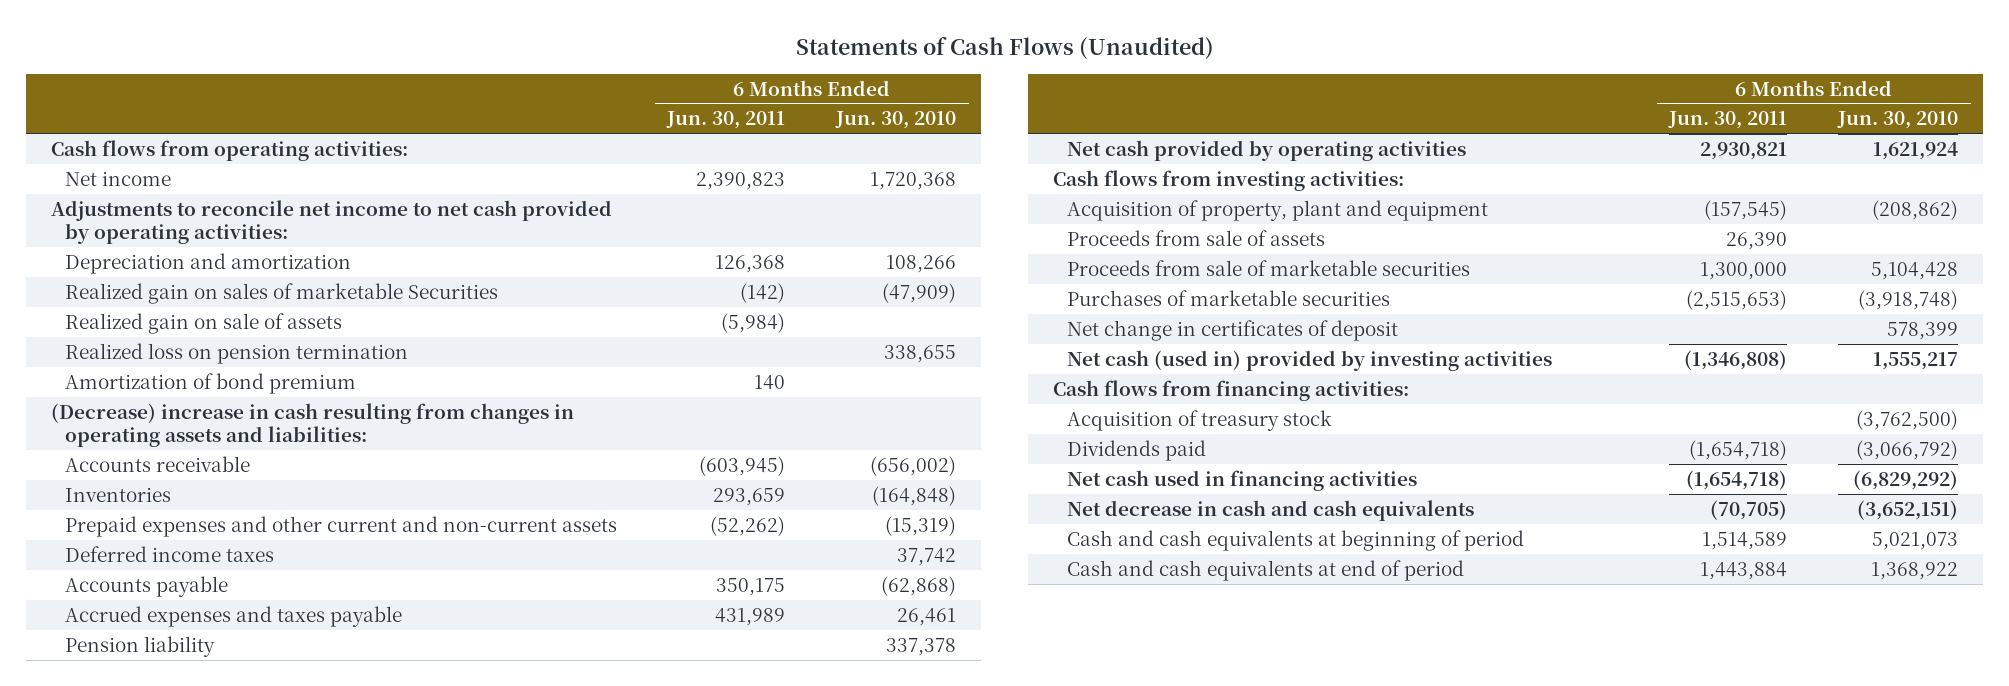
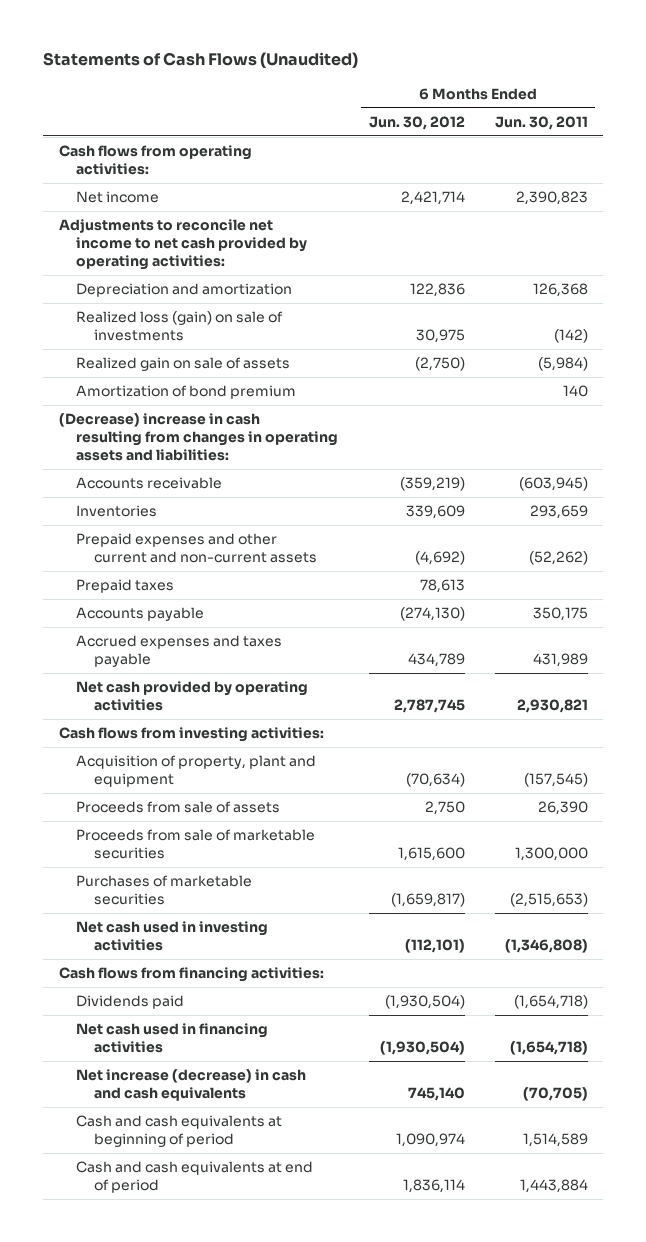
[834,111,956,130] Jun. 30, 2010 -> none
none -> [368,115,465,130] Jun. 30, 2012
[64,282,498,304] Realized gain on sales of marketable Securities -> [76,311,284,342] Realized loss (gain) on sale of investments
[64,342,408,364] Realized loss on pension termination -> none
[64,545,274,562] Deferred income taxes -> none
none -> [76,579,175,594] Prepaid taxes
[64,635,215,657] Pension liability -> none
[1066,319,1398,341] Net change in certificates of deposit -> none
[1066,349,1552,371] Net cash (used in) provided by investing activities -> [76,921,269,952] Net cash used in investing activities
[1066,409,1332,431] Acquisition of treasury stock -> none
[1066,499,1474,521] Net decrease in cash and cash equivalents -> [76,1069,307,1102] Net increase (decrease) in cash and cash equivalents

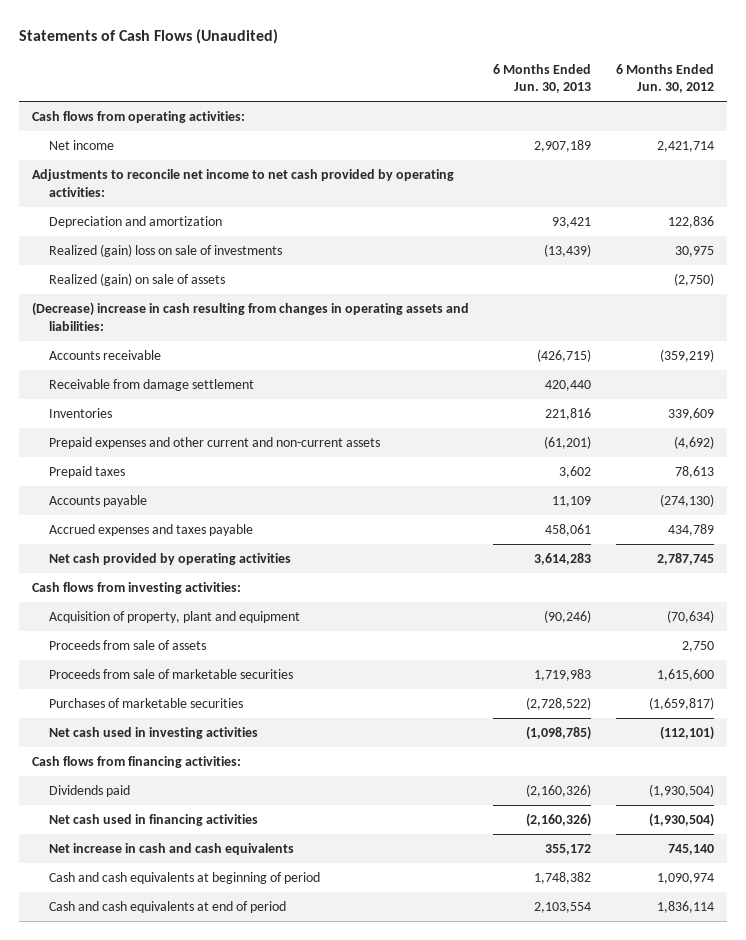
[494,115,588,130] Jun. 30, 2011 -> none
none -> [493,63,592,94] 6 Months Ended Jun. 30, 2013
[76,385,297,400] Amortization of bond premium -> none
[76,311,284,342] Realized loss (gain) on sale of investments -> [49,243,283,257] Realized (gain) loss on sale of investments
[76,357,291,372] Realized gain on sale of assets -> [49,272,226,286] Realized (gain) on sale of assets
none -> [49,378,255,391] Receivable from damage settlement
[76,1069,307,1102] Net increase (decrease) in cash and cash equivalents -> [49,842,295,855] Net increase in cash and cash equivalents

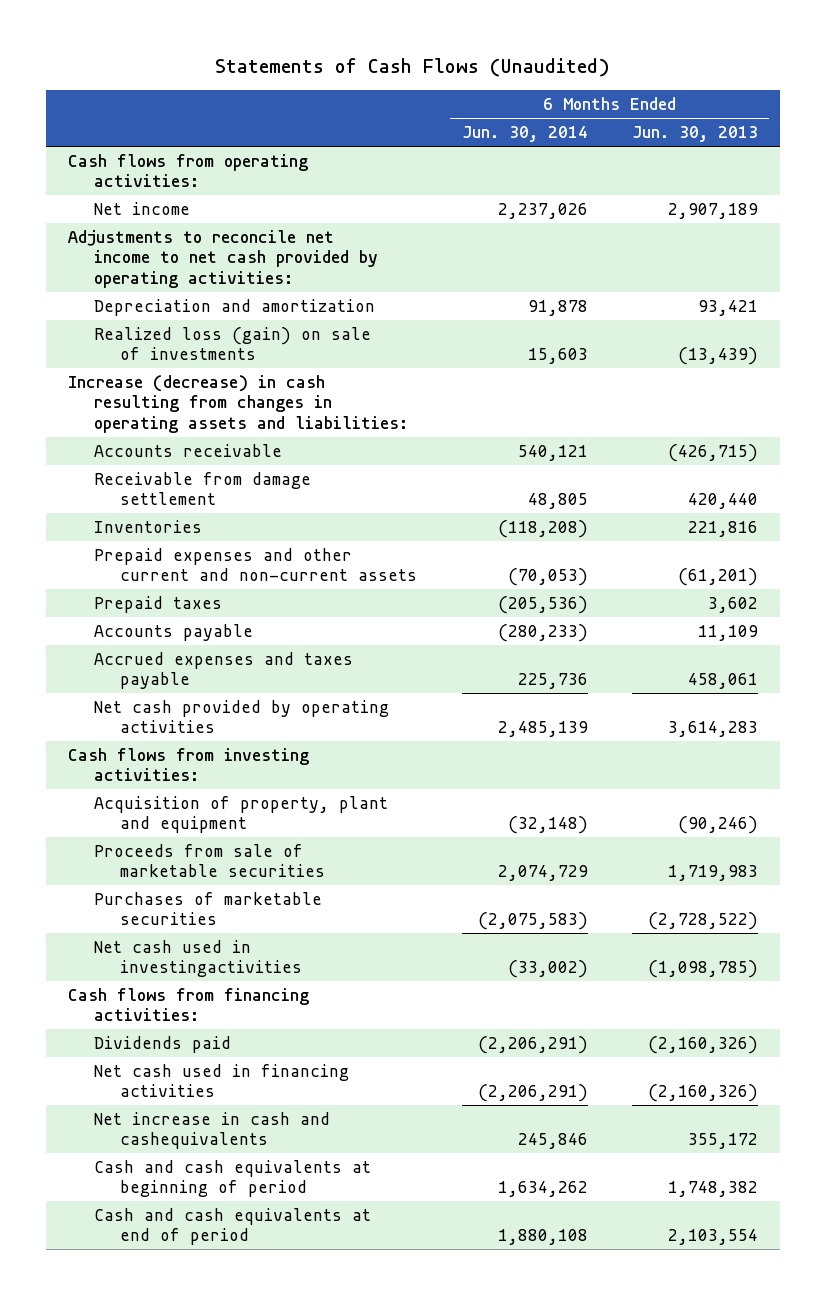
[616,63,715,94] 6 Months Ended Jun. 30, 2012 -> none
none -> [461,126,588,143] Jun. 30, 2014
[49,272,226,286] Realized (gain) on sale of assets -> none
[49,243,283,257] Realized (gain) loss on sale of investments -> [94,327,372,361] Realized loss (gain) on sale of investments
[31,301,469,331] (Decrease) increase in cash resulting from changes in operating assets and liabilities: -> [68,375,409,433] Increase (decrease) in cash resulting from changes in operating assets and liabilities:
[49,639,207,650] Proceeds from sale of assets -> none
[49,726,259,739] Net cash used in investing activities -> [94,940,303,978] Net cash used in investingactivities
[49,842,295,855] Net increase in cash and cash equivalents -> [94,1112,331,1150] Net increase in cash and cashequivalents

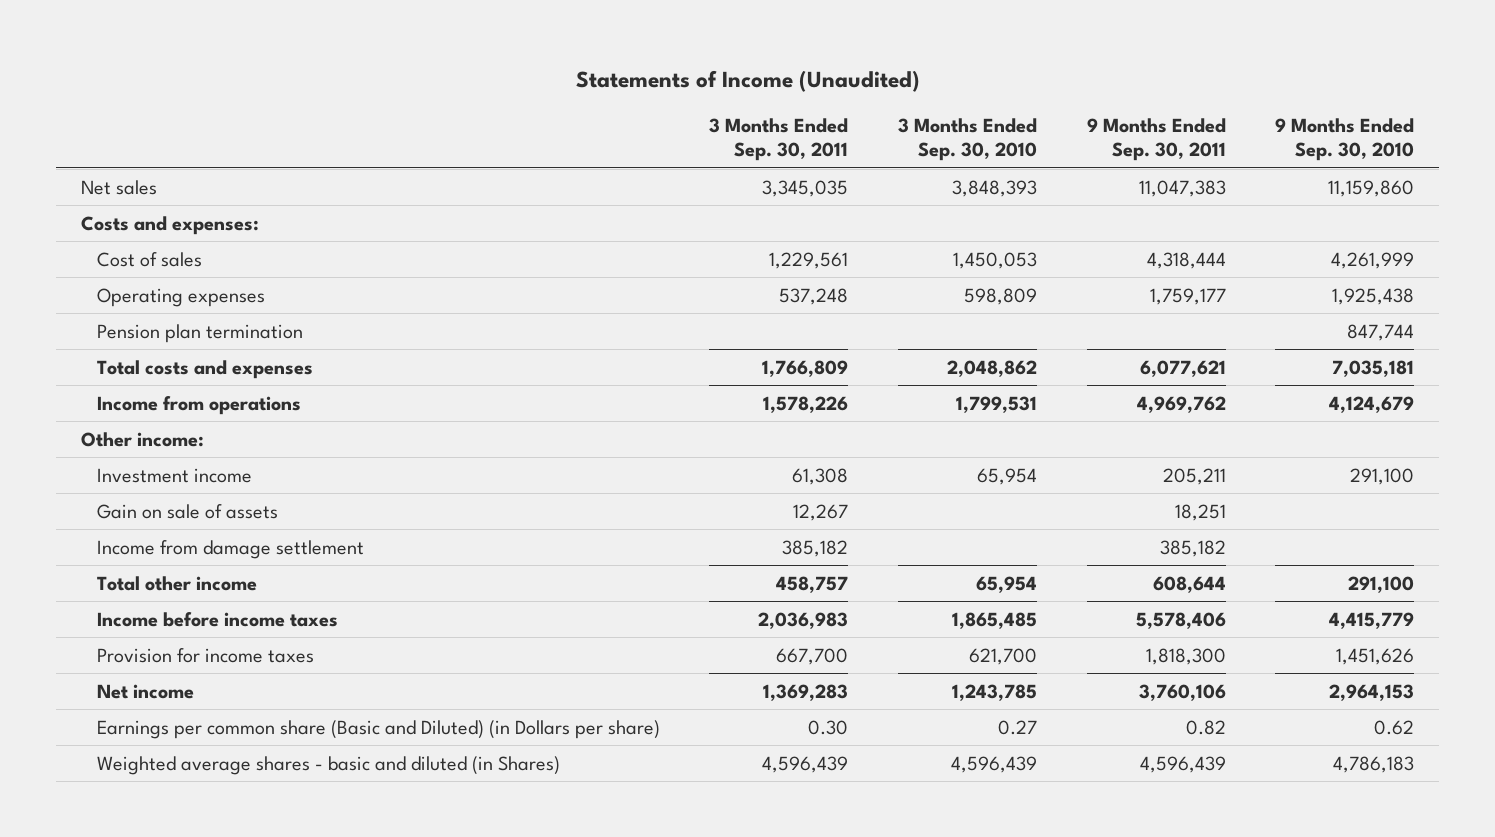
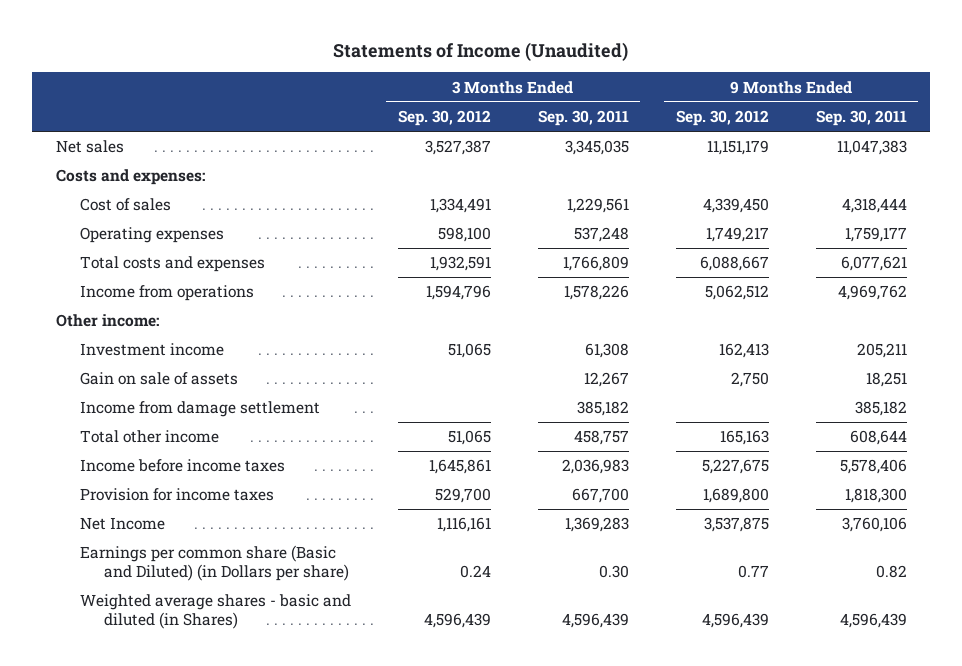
[897,117,1037,162] 3 Months Ended Sep. 30, 2010 -> none
[1275,117,1415,162] 9 Months Ended Sep. 30, 2010 -> none
none -> [397,109,491,126] Sep. 30, 2012
none -> [675,109,769,126] Sep. 30, 2012
[96,323,303,343] Pension plan termination -> none
[96,683,194,699] Net income -> [79,517,165,531] Net Income

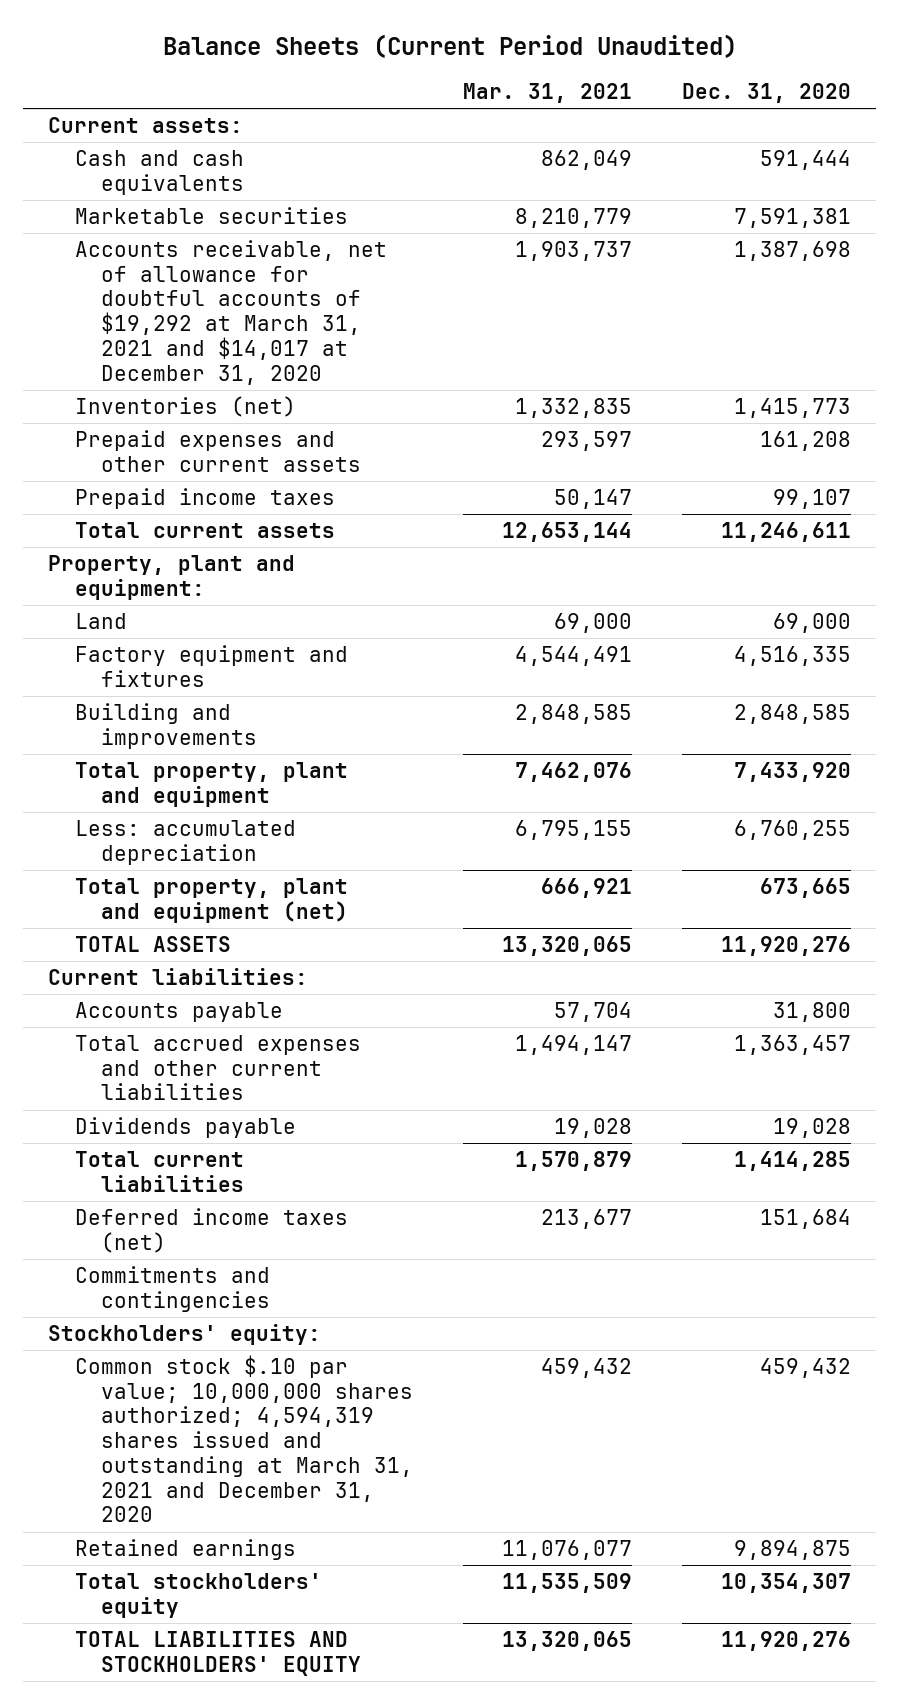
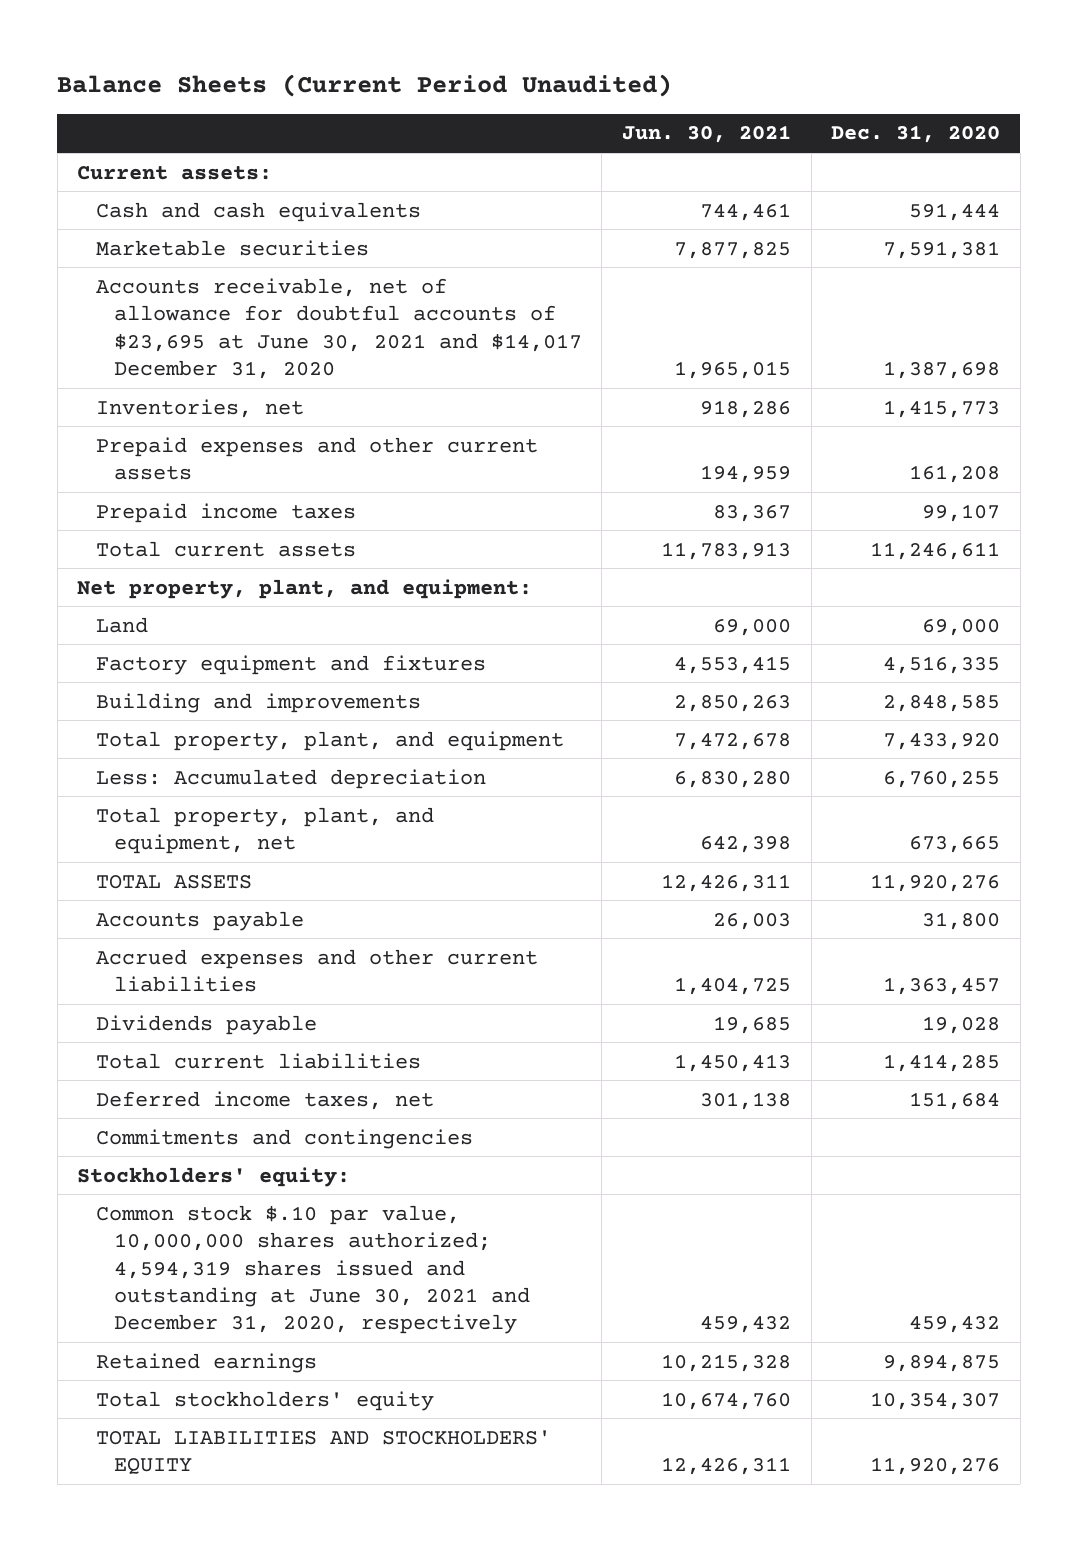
[463,83,633,104] Mar. 31, 2021 -> none
none -> [622,125,792,144] Jun. 30, 2021
[74,239,387,385] Accounts receivable, net of allowance for doubtful accounts of $19,292 at March 31, 2021 and $14,017 at December 31, 2020 -> [95,277,582,380] Accounts receivable, net of allowance for doubtful accounts of $23,695 at June 30, 2021 and $14,017 December 31, 2020
[74,395,296,417] Inventories (net) -> [95,398,304,418] Inventories, net
[48,554,296,600] Property, plant and equipment: -> [77,578,533,599] Net property, plant, and equipment:
[74,761,348,807] Total property, plant and equipment -> [95,730,564,751] Total property, plant, and equipment
[74,819,296,865] Less: accumulated depreciation -> [95,768,486,789] Less: Accumulated depreciation
[74,877,349,923] Total property, plant and equipment (net) -> [95,806,434,855] Total property, plant, and equipment, net
[48,967,309,985] Current liabilities: -> none
[74,1034,361,1101] Total accrued expenses and other current liabilities -> [95,948,538,993] Accrued expenses and other current liabilities
[74,1207,348,1253] Deferred income taxes (net) -> [95,1090,434,1110] Deferred income taxes, net
[74,1354,414,1523] Common stock $.10 par value; 10,000,000 shares authorized; 4,594,319 shares issued and outstanding at March 31, 2021 and December 31, 2020 -> [95,1204,530,1335] Common stock $.10 par value, 10,000,000 shares authorized; 4,594,319 shares issued and outstanding at June 30, 2021 and December 31, 2020, respectively

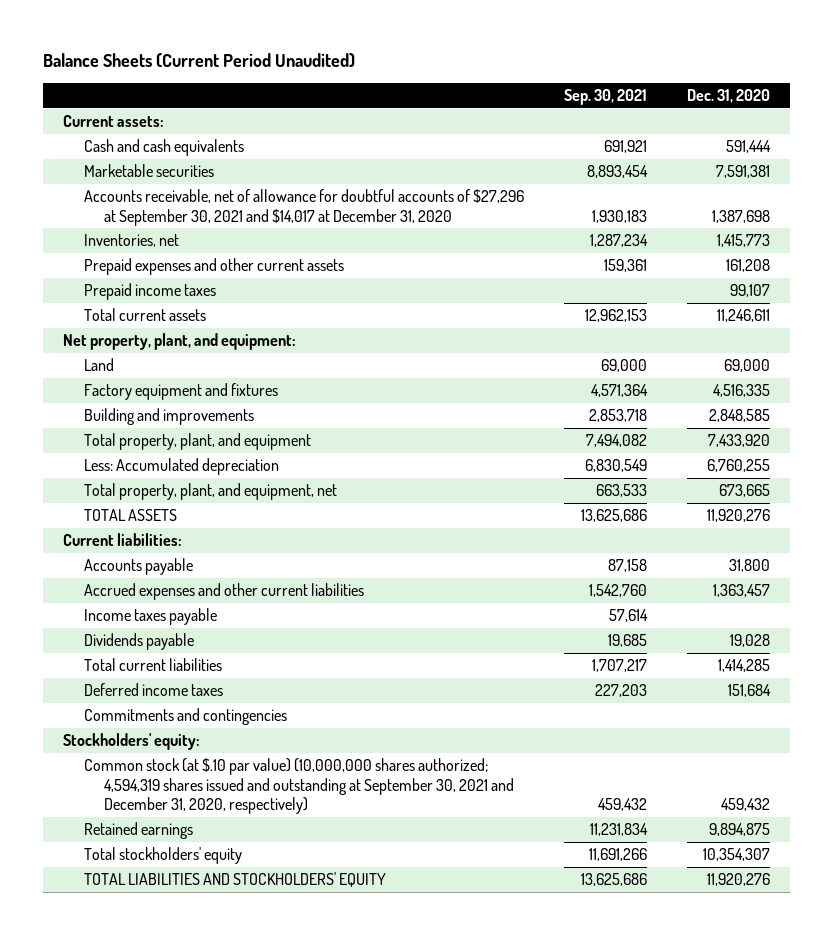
[622,125,792,144] Jun. 30, 2021 -> none
none -> [563,89,647,106] Sep. 30, 2021
[95,277,582,380] Accounts receivable, net of allowance for doubtful accounts of $23,695 at June 30, 2021 and $14,017 December 31, 2020 -> [83,189,524,226] Accounts receivable, net of allowance for doubtful accounts of $27,296 at September 30, 2021 and $14,017 at December 31, 2020
none -> [62,533,182,547] Current liabilities:
none -> [83,608,217,626] Income taxes payable
[95,1090,434,1110] Deferred income taxes, net -> [83,683,223,697] Deferred income taxes
[95,1204,530,1335] Common stock $.10 par value, 10,000,000 shares authorized; 4,594,319 shares issued and outstanding at June 30, 2021 and December 31, 2020, respectively -> [83,758,515,815] Common stock (at $.10 par value) (10,000,000 shares authorized; 4,594,319 shares issued and outstanding at September 30, 2021 and December 31, 2020, respectively)

